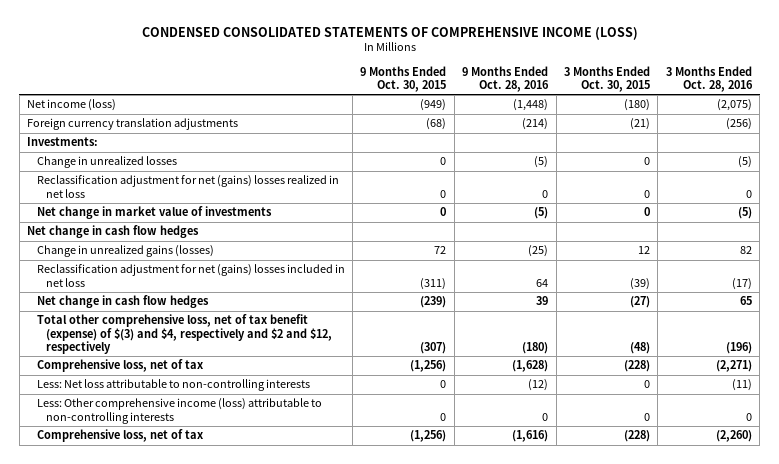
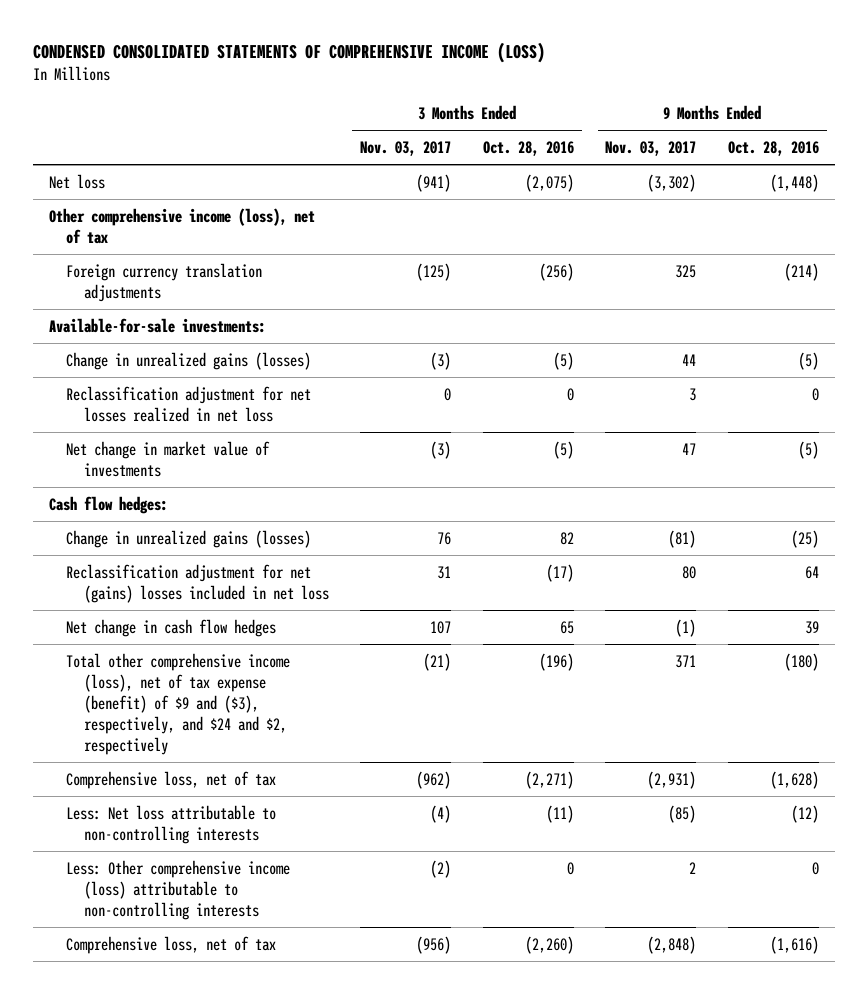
[360,65,447,93] 9 Months Ended Oct. 30, 2015 -> none
[563,65,650,93] 3 Months Ended Oct. 30, 2015 -> none
none -> [360,140,452,156] Nov. 03, 2017
none -> [605,140,697,156] Nov. 03, 2017
[27,99,117,112] Net income (loss) -> [48,173,105,189] Net loss
none -> [48,207,315,244] Other comprehensive income (loss), net of tax
[27,137,99,147] Investments: -> [48,317,266,333] Available-for-sale investments:
[36,156,177,169] Change in unrealized losses -> [66,351,312,370] Change in unrealized gains (losses)
[36,175,339,198] Reclassification adjustment for net (gains) losses realized in net loss -> [66,385,312,422] Reclassification adjustment for net losses realized in net loss
[27,225,200,239] Net change in cash flow hedges -> [48,495,168,514] Cash flow hedges:
[36,314,333,354] Total other comprehensive loss, net of tax benefit (expense) of $(3) and $4, respectively and $2 and $12, respectively -> [66,652,291,755] Total other comprehensive income (loss), net of tax expense (benefit) of $9 and ($3), respectively, and $24 and $2, respectively

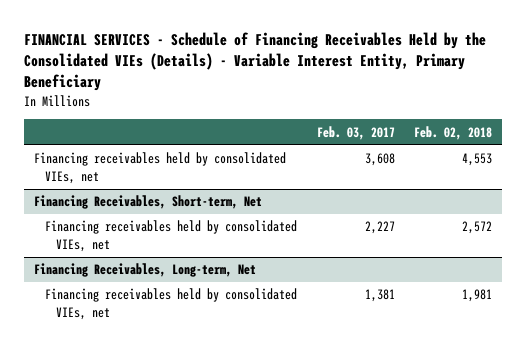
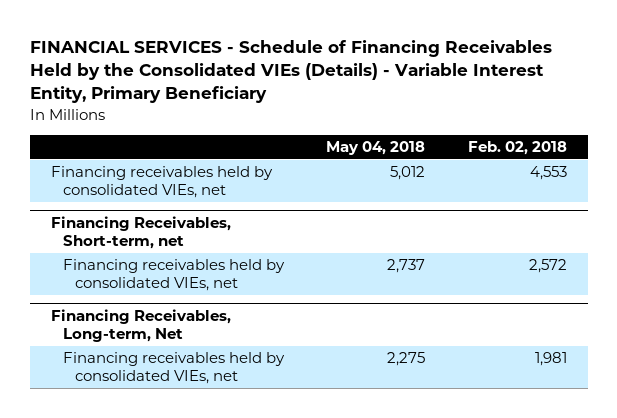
[316,125,395,140] Feb. 03, 2017 -> none
none -> [326,140,426,155] May 04, 2018
[33,195,262,210] Financing Receivables, Short-term, Net -> [50,216,231,250] Financing Receivables, Short-term, net

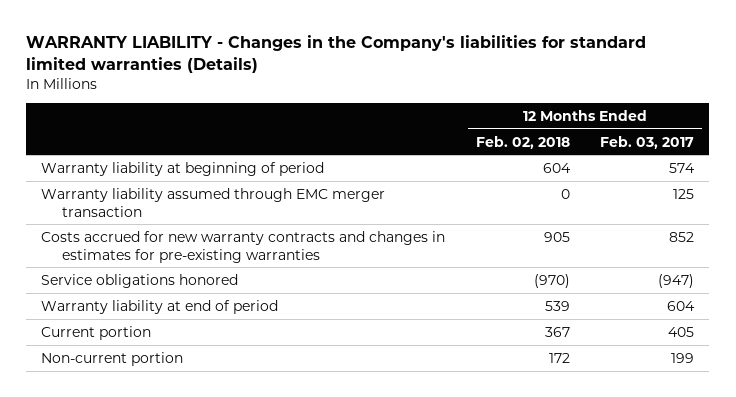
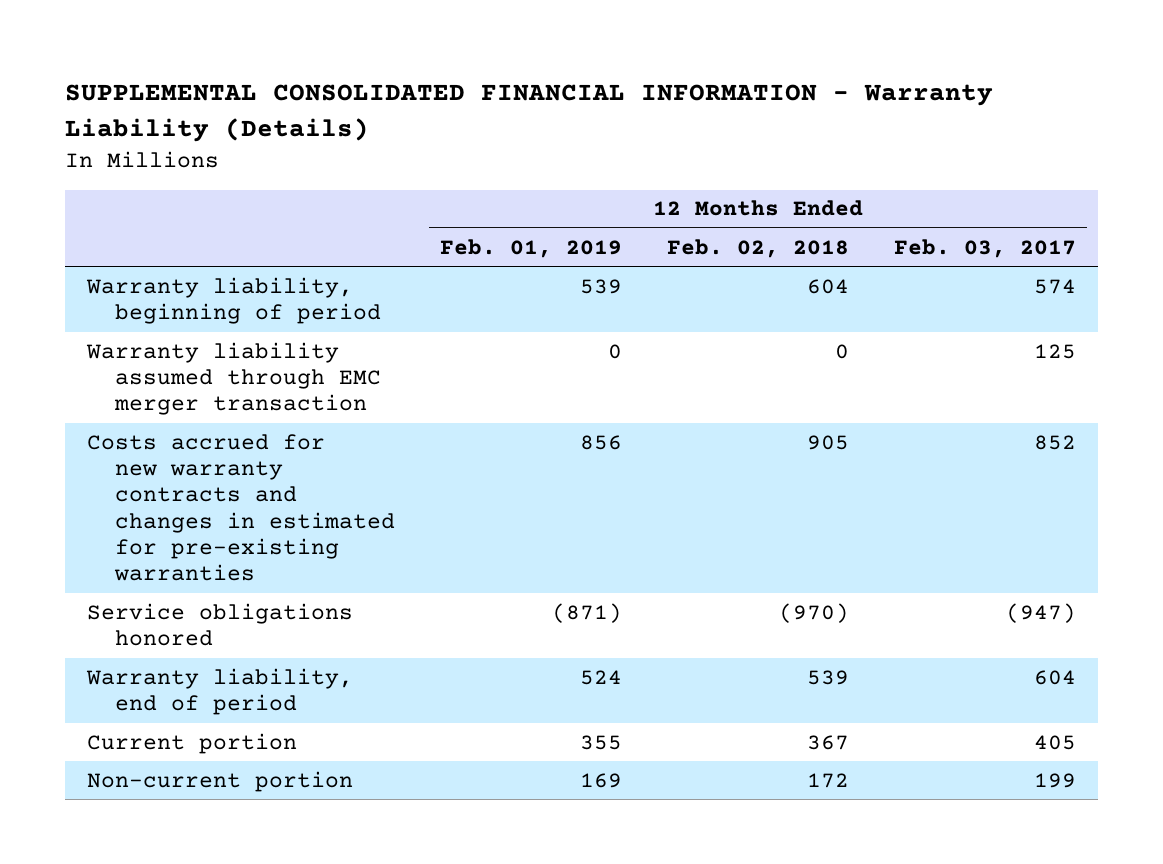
[26,35,647,74] WARRANTY LIABILITY - Changes in the Company's liabilities for standard limited warranties (Details) -> [65,84,994,142] SUPPLEMENTAL CONSOLIDATED FINANCIAL INFORMATION - Warranty Liability (Details)
none -> [440,238,623,258] Feb. 01, 2019
[41,161,325,176] Warranty liability at beginning of period -> [86,276,382,325] Warranty liability, beginning of period
[41,230,446,263] Costs accrued for new warranty contracts and changes in estimates for pre-existing warranties -> [87,433,396,582] Costs accrued for new warranty contracts and changes in estimated for pre-existing warranties
[41,299,279,314] Warranty liability at end of period -> [86,667,354,716] Warranty liability, end of period

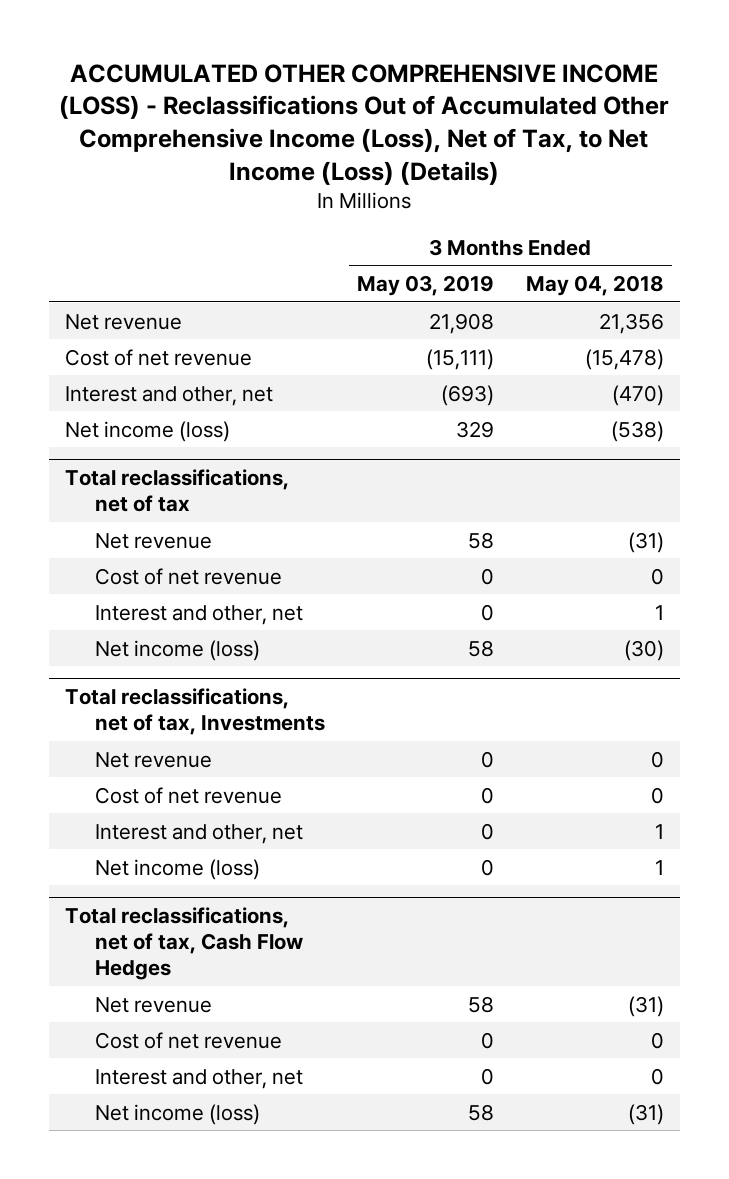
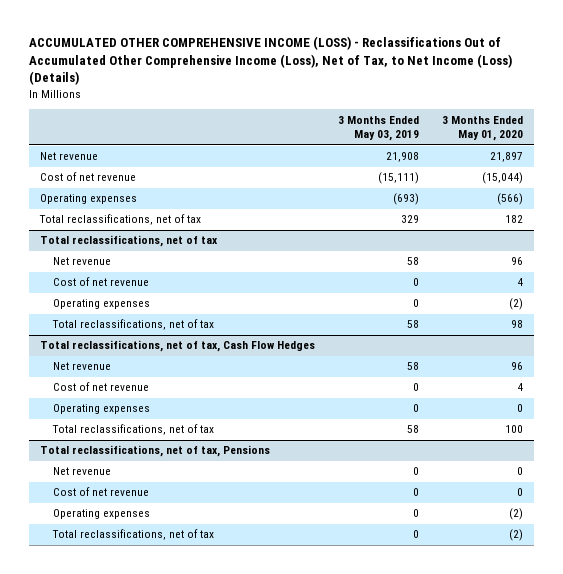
[525,275,664,297] May 04, 2018 -> none
none -> [441,115,523,142] 3 Months Ended May 01, 2020
[64,385,273,406] Interest and other, net -> [40,194,138,205] Operating expenses
[64,420,230,442] Net income (loss) -> [39,214,202,226] Total reclassifications, net of tax
[64,688,326,736] Total reclassifications, net of tax, Investments -> none
[95,751,213,768] Net revenue -> none
[95,786,283,804] Cost of net revenue -> none
[95,823,304,844] Interest and other, net -> none
[95,858,261,880] Net income (loss) -> none
[95,604,304,625] Interest and other, net -> [53,299,151,310] Operating expenses
[95,639,261,661] Net income (loss) -> [52,319,215,331] Total reclassifications, net of tax
[95,1068,304,1089] Interest and other, net -> [53,404,151,415] Operating expenses
[95,1103,261,1125] Net income (loss) -> [52,424,215,436] Total reclassifications, net of tax
none -> [40,445,271,458] Total reclassifications, net of tax, Pensions
none -> [53,467,112,476] Net revenue
none -> [53,487,150,497] Cost of net revenue
none -> [53,509,151,520] Operating expenses
none -> [52,529,215,541] Total reclassifications, net of tax

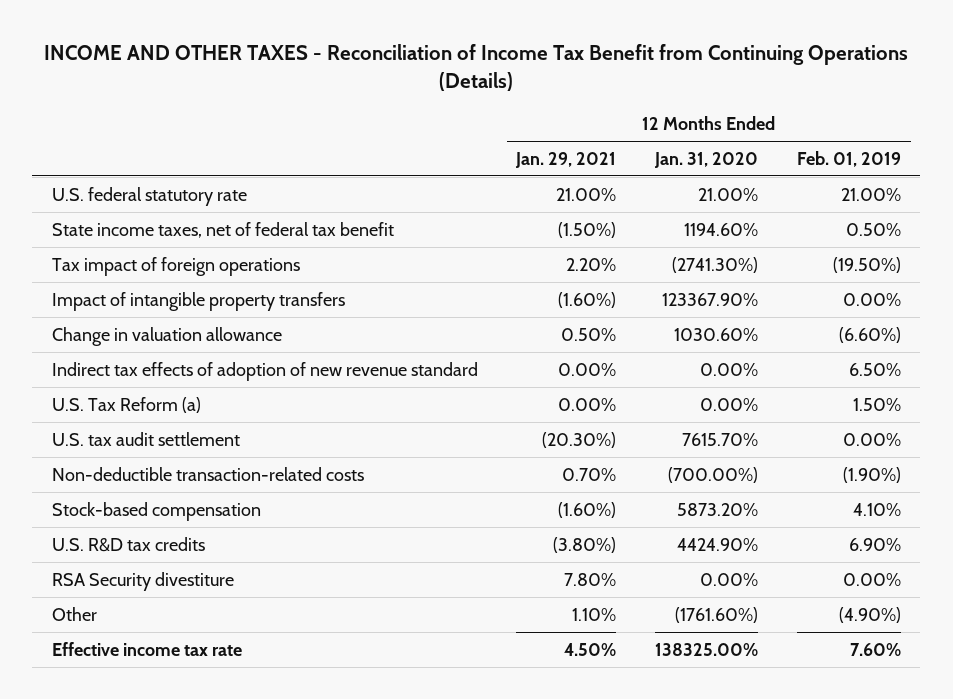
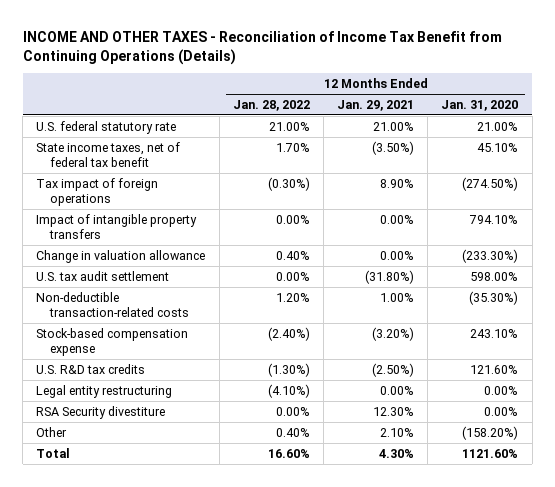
[796,150,901,167] Feb. 01, 2019 -> none
none -> [232,99,310,111] Jan. 28, 2022
[51,361,478,381] Indirect tax effects of adoption of new revenue standard -> none
[51,396,201,413] U.S. Tax Reform (a) -> none
[51,641,242,656] Effective income tax rate -> none
[558,221,617,238] (1.50%) -> [372,140,415,155] (3.50%)
[684,222,759,236] 1194.60% -> [477,142,519,152] 45.10%
[566,257,617,271] 2.20% -> [380,178,415,188] 8.90%
[672,256,759,273] (2741.30%) -> [462,176,519,191] (274.50%)
[558,291,617,308] (1.60%) -> [380,214,415,224] 0.00%
[662,292,759,306] 123367.90% -> [469,214,519,224] 794.10%
[561,327,617,341] 0.50% -> [380,250,415,260] 0.00%
[674,327,759,341] 1030.60% -> [462,248,519,263] (233.30%)
[542,431,617,448] (20.30%) -> [365,269,415,284] (31.80%)
[682,432,759,446] 7615.70% -> [470,271,519,281] 598.00%
[562,467,617,481] 0.70% -> [380,292,415,302] 1.00%
[668,466,759,483] (700.00%) -> [469,290,519,305] (35.30%)
[51,501,261,521] Stock-based compensation -> [36,327,189,356] Stock-based compensation expense
[558,501,617,518] (1.60%) -> [372,326,415,341] (3.20%)
[677,502,759,516] 5873.20% -> [470,328,519,338] 243.10%
[553,536,617,553] (3.80%) -> [372,362,415,377] (2.50%)
[677,537,759,551] 4424.90% -> [470,364,519,374] 121.60%
none -> [36,384,173,398] Legal entity restructuring
[564,572,617,586] 7.80% -> [373,406,415,416] 12.30%
[572,607,617,621] 1.10% -> [380,427,415,437] 2.10%
[675,606,759,623] (1761.60%) -> [462,425,519,440] (158.20%)
none -> [36,447,71,458] Total

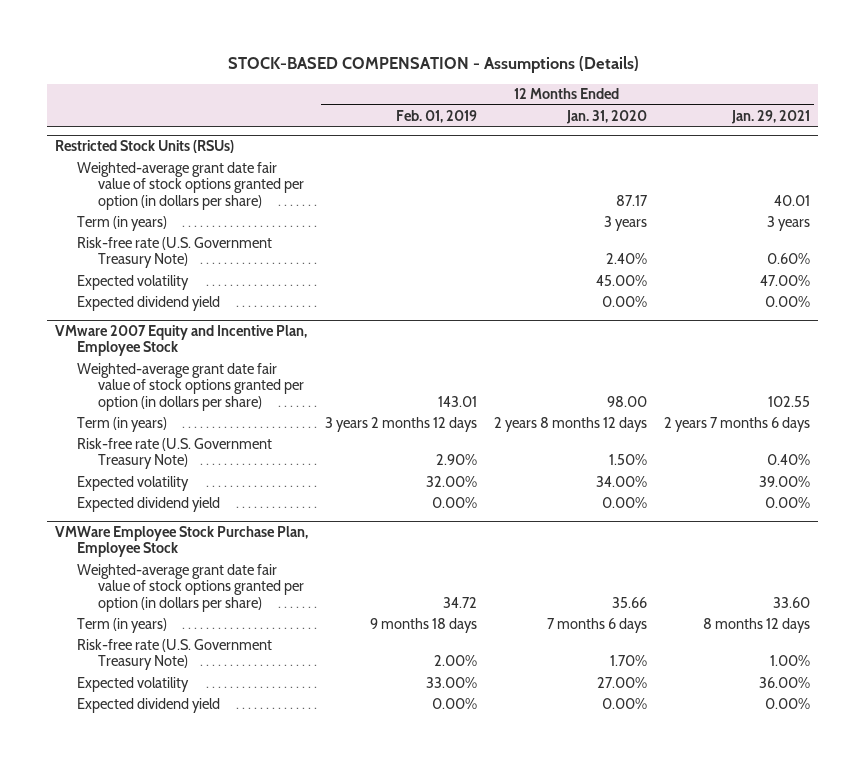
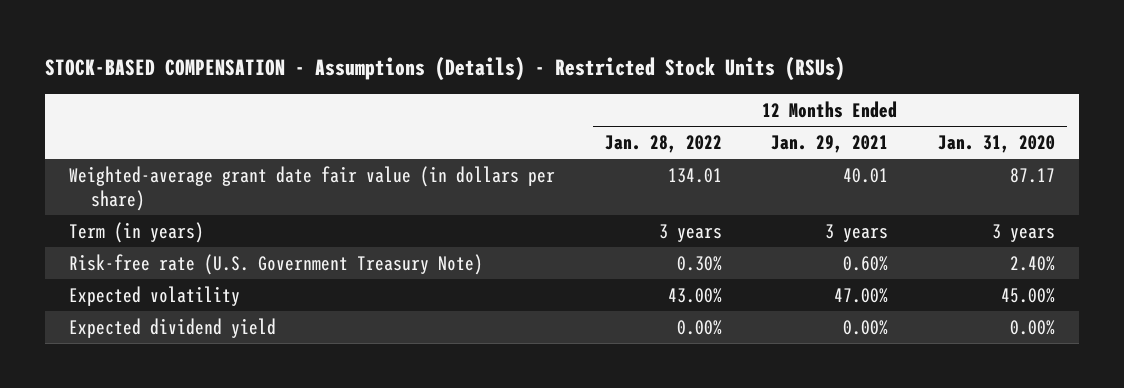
[227,56,639,74] STOCK-BASED COMPENSATION - Assumptions (Details) -> [44,56,845,81] STOCK-BASED COMPENSATION - Assumptions (Details) - Restricted Stock Units (RSUs)
[396,109,478,123] Feb. 01, 2019 -> none
none -> [604,134,722,153] Jan. 28, 2022
[55,139,235,153] Restricted Stock Units (RSUs) -> none
[76,161,305,210] Weighted-average grant date fair value of stock options granted per option (in dollars per share) -> [69,165,556,211] Weighted-average grant date fair value (in dollars per share)
[55,324,308,357] VMware 2007 Equity and Incentive Plan, Employee Stock -> none
[76,362,305,411] Weighted-average grant date fair value of stock options granted per option (in dollars per share) -> none
[76,416,167,432] Term (in years) -> none
[76,437,272,470] Risk-free rate (U.S. Government Treasury Note) -> none
[76,475,189,491] Expected volatility -> none
[76,496,220,512] Expected dividend yield -> none
[55,525,309,558] VMWare Employee Stock Purchase Plan, Employee Stock -> none
[76,563,305,612] Weighted-average grant date fair value of stock options granted per option (in dollars per share) -> none
[76,617,167,633] Term (in years) -> none
[76,638,272,671] Risk-free rate (U.S. Government Treasury Note) -> none
[76,676,189,692] Expected volatility -> none
[76,697,220,713] Expected dividend yield -> none

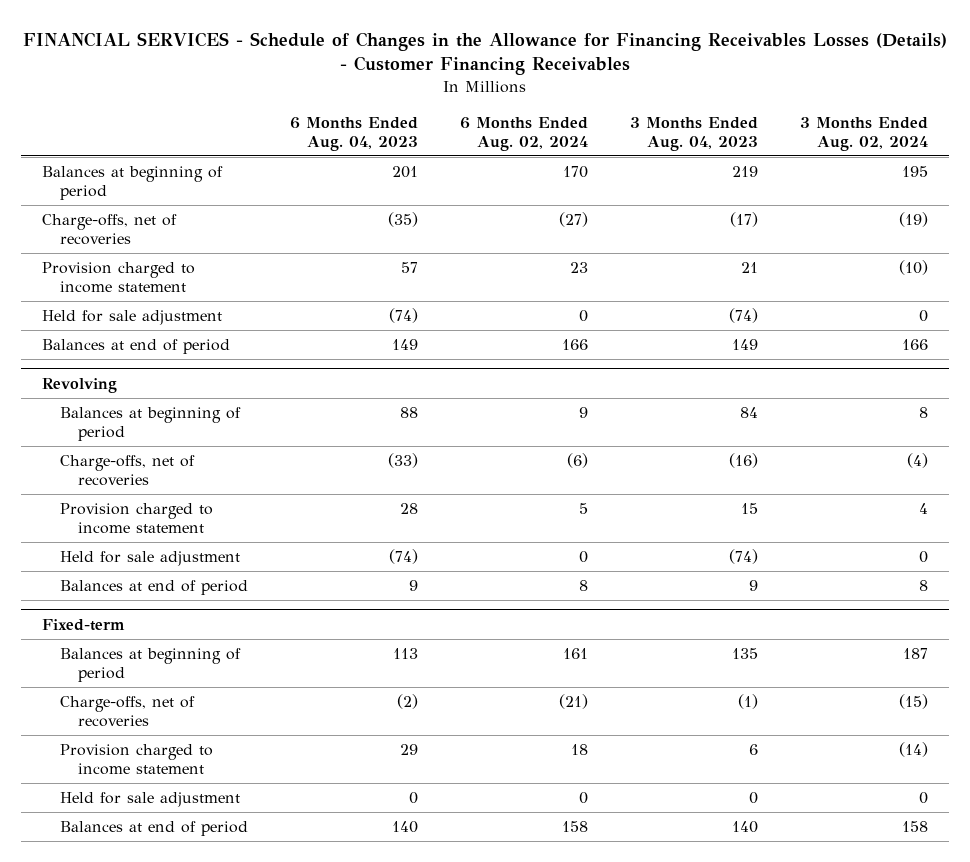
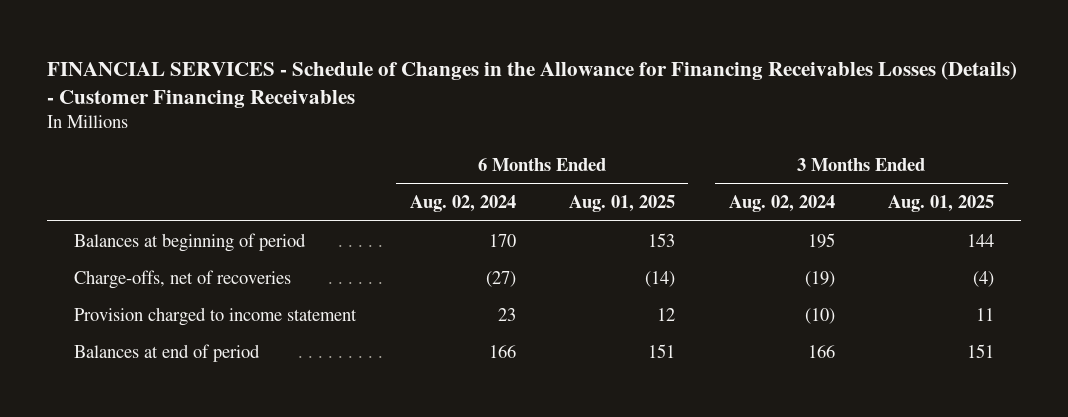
[289,116,418,151] 6 Months Ended Aug. 04, 2023 -> none
[629,116,758,151] 3 Months Ended Aug. 04, 2023 -> none
none -> [569,195,676,213] Aug. 01, 2025
none -> [888,195,995,213] Aug. 01, 2025
[42,310,223,326] Held for sale adjustment -> none
[42,377,118,393] Revolving -> none
[59,407,241,442] Balances at beginning of period -> none
[59,455,195,487] Charge-offs, net of recoveries -> none
[59,503,213,535] Provision charged to income statement -> none
[59,551,240,567] Held for sale adjustment -> none
[59,580,248,596] Balances at end of period -> none
[42,618,126,631] Fixed-term -> none
[59,648,241,683] Balances at beginning of period -> none
[59,696,195,728] Charge-offs, net of recoveries -> none
[59,744,213,776] Provision charged to income statement -> none
[59,792,240,808] Held for sale adjustment -> none
[59,821,248,837] Balances at end of period -> none

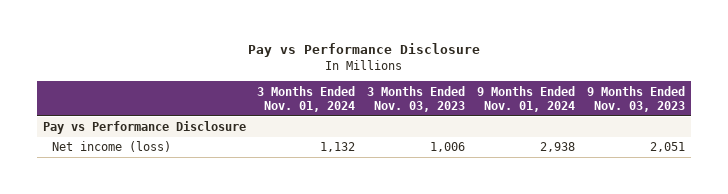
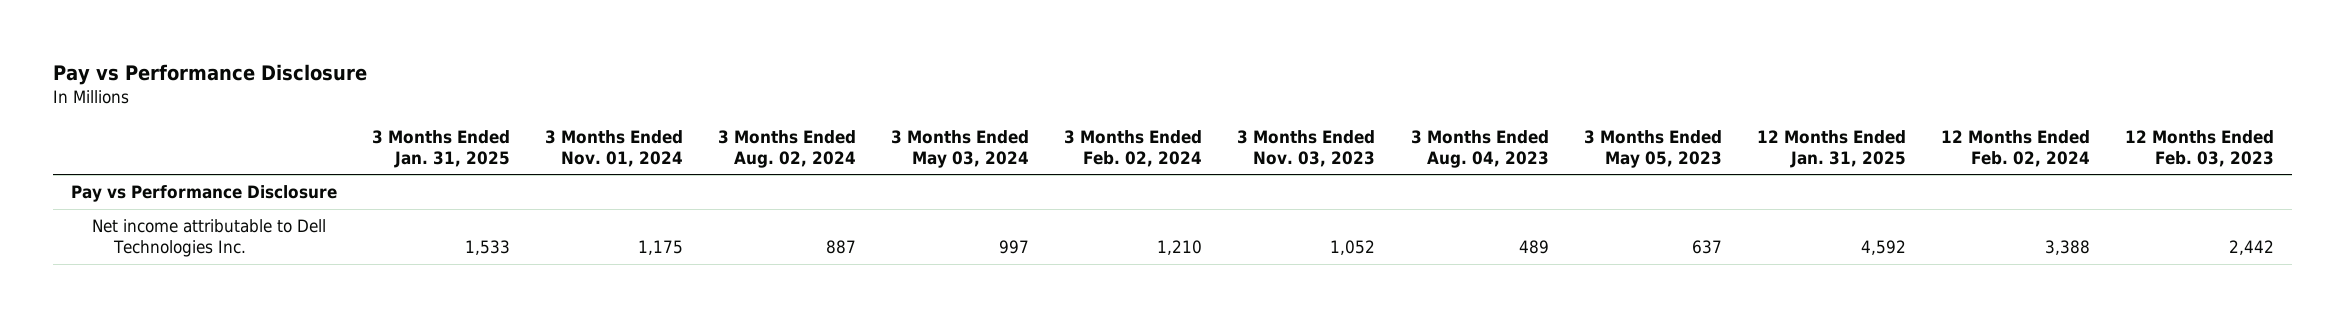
[477,85,576,112] 9 Months Ended Nov. 01, 2024 -> none
[586,85,685,112] 9 Months Ended Nov. 03, 2023 -> none
none -> [371,129,510,168] 3 Months Ended Jan. 31, 2025
none -> [718,129,857,168] 3 Months Ended Aug. 02, 2024
none -> [891,129,1030,168] 3 Months Ended May 03, 2024
none -> [1064,129,1203,167] 3 Months Ended Feb. 02, 2024
none -> [1410,129,1549,168] 3 Months Ended Aug. 04, 2023
none -> [1583,129,1722,168] 3 Months Ended May 05, 2023
none -> [1756,129,1906,168] 12 Months Ended Jan. 31, 2025
none -> [1940,129,2090,167] 12 Months Ended Feb. 02, 2024
none -> [2124,129,2274,167] 12 Months Ended Feb. 03, 2023
[52,141,172,153] Net income (loss) -> [92,219,327,257] Net income attributable to Dell Technologies Inc.
[320,142,356,153] 1,132 -> [637,239,683,255] 1,175
[430,142,466,153] 1,006 -> [1330,239,1376,255] 1,052

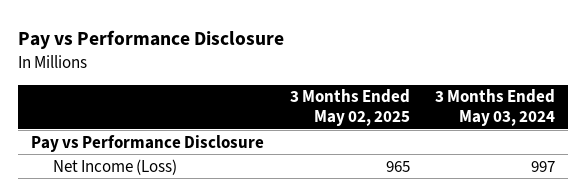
[371,129,510,168] 3 Months Ended Jan. 31, 2025 -> none
[544,129,683,167] 3 Months Ended Nov. 01, 2024 -> none
[718,129,857,168] 3 Months Ended Aug. 02, 2024 -> none
[1064,129,1203,167] 3 Months Ended Feb. 02, 2024 -> none
[1237,129,1376,167] 3 Months Ended Nov. 03, 2023 -> none
[1410,129,1549,168] 3 Months Ended Aug. 04, 2023 -> none
[1583,129,1722,168] 3 Months Ended May 05, 2023 -> none
[1756,129,1906,168] 12 Months Ended Jan. 31, 2025 -> none
[1940,129,2090,167] 12 Months Ended Feb. 02, 2024 -> none
[2124,129,2274,167] 12 Months Ended Feb. 03, 2023 -> none
none -> [289,89,410,127] 3 Months Ended May 02, 2025
[92,219,327,257] Net income attributable to Dell Technologies Inc. -> [52,158,177,175] Net Income (Loss)

